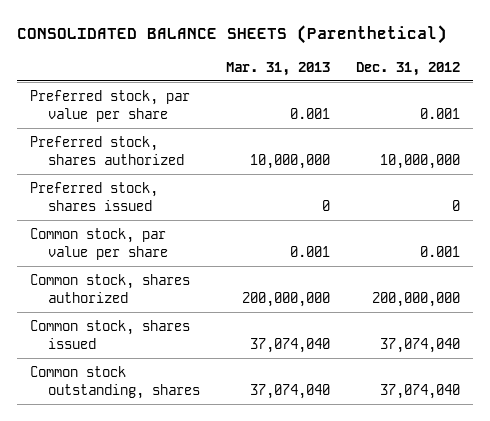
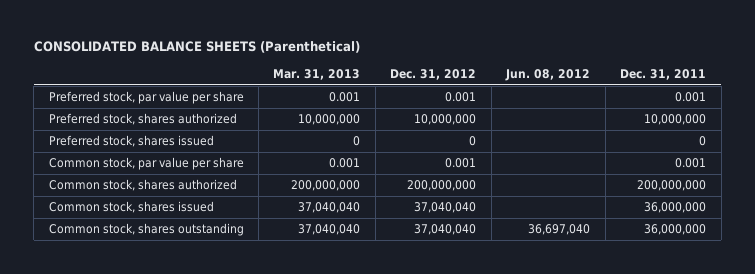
none -> [505,68,591,81] Jun. 08, 2012
none -> [620,68,707,80] Dec. 31, 2011
[250,337,331,353] 37,074,040 -> [298,202,361,214] 37,040,040
[379,337,460,353] 37,074,040 -> [414,202,477,214] 37,040,040
[30,365,201,399] Common stock outstanding, shares -> [48,223,244,237] Common stock, shares outstanding
[250,383,331,399] 37,074,040 -> [298,224,361,236] 37,040,040
[379,383,460,399] 37,074,040 -> [414,224,477,236] 37,040,040

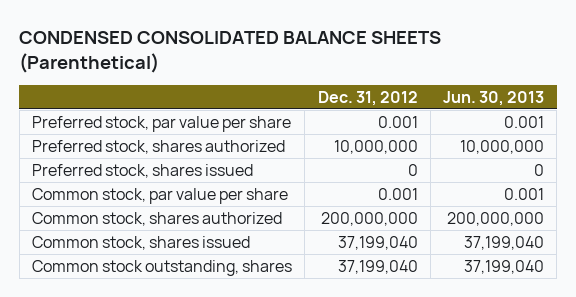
[33,41,360,54] CONSOLIDATED BALANCE SHEETS (Parenthetical) -> [19,31,442,73] CONDENSED CONSOLIDATED BALANCE SHEETS (Parenthetical)
[273,68,361,80] Mar. 31, 2013 -> none
[505,68,591,81] Jun. 08, 2012 -> none
[620,68,707,80] Dec. 31, 2011 -> none
none -> [443,90,545,106] Jun. 30, 2013
[414,202,477,214] 37,040,040 -> [337,235,418,250] 37,199,040
[48,223,244,237] Common stock, shares outstanding -> [32,259,293,276] Common stock outstanding, shares
[414,224,477,236] 37,040,040 -> [337,259,418,274] 37,199,040

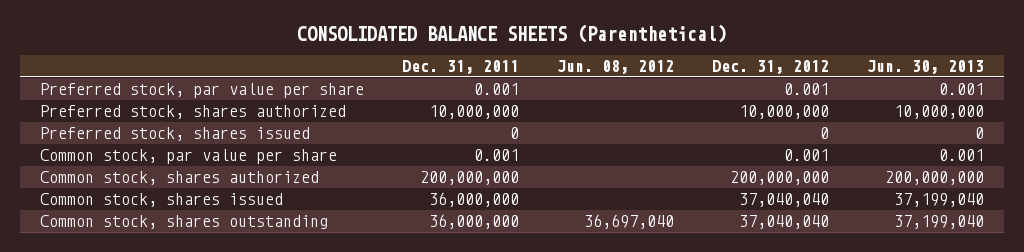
[19,31,442,73] CONDENSED CONSOLIDATED BALANCE SHEETS (Parenthetical) -> [296,24,727,44] CONSOLIDATED BALANCE SHEETS (Parenthetical)
none -> [401,59,519,74] Dec. 31, 2011
none -> [556,59,674,74] Jun. 08, 2012
[337,235,418,250] 37,199,040 -> [739,193,830,208] 37,040,040
[32,259,293,276] Common stock outstanding, shares -> [39,215,328,230] Common stock, shares outstanding
[337,259,418,274] 37,199,040 -> [739,215,830,230] 37,040,040

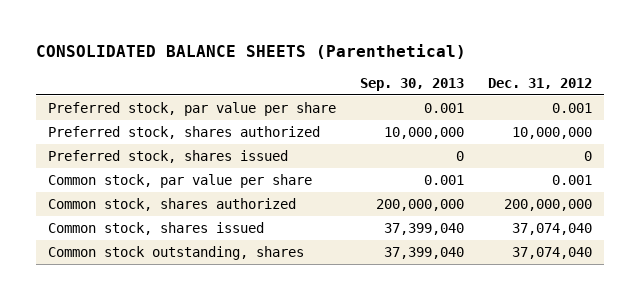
[401,59,519,74] Dec. 31, 2011 -> none
[556,59,674,74] Jun. 08, 2012 -> none
[867,59,985,74] Jun. 30, 2013 -> none
none -> [359,77,464,91] Sep. 30, 2013
[739,193,830,208] 37,040,040 -> [511,223,592,236] 37,074,040
[39,215,328,230] Common stock, shares outstanding -> [47,246,304,261] Common stock outstanding, shares
[739,215,830,230] 37,040,040 -> [511,247,592,260] 37,074,040

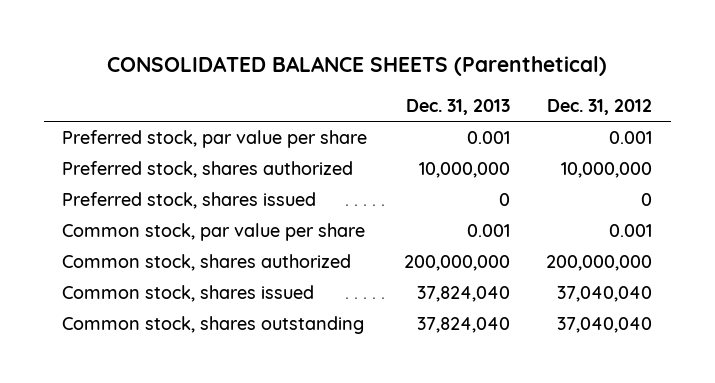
[359,77,464,91] Sep. 30, 2013 -> none
none -> [405,99,510,116] Dec. 31, 2013
[511,223,592,236] 37,074,040 -> [557,285,653,302] 37,040,040
[47,246,304,261] Common stock outstanding, shares -> [62,315,365,334] Common stock, shares outstanding
[511,247,592,260] 37,074,040 -> [557,316,653,333] 37,040,040

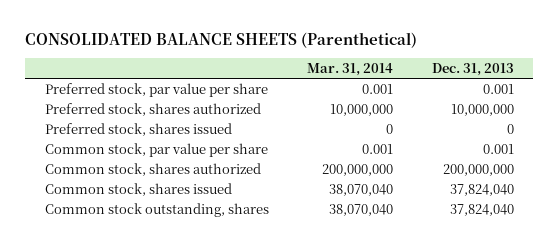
[547,99,653,116] Dec. 31, 2012 -> none
none -> [307,63,394,77] Mar. 31, 2014
[62,315,365,334] Common stock, shares outstanding -> [44,202,269,217] Common stock outstanding, shares

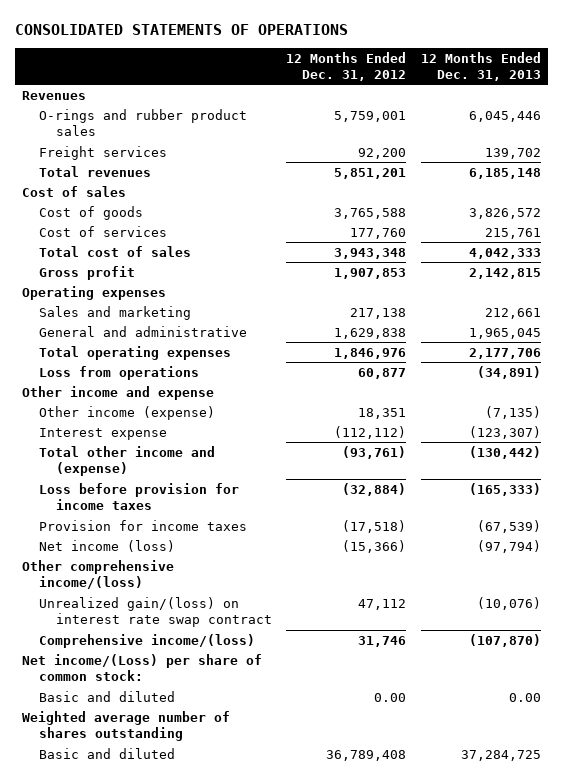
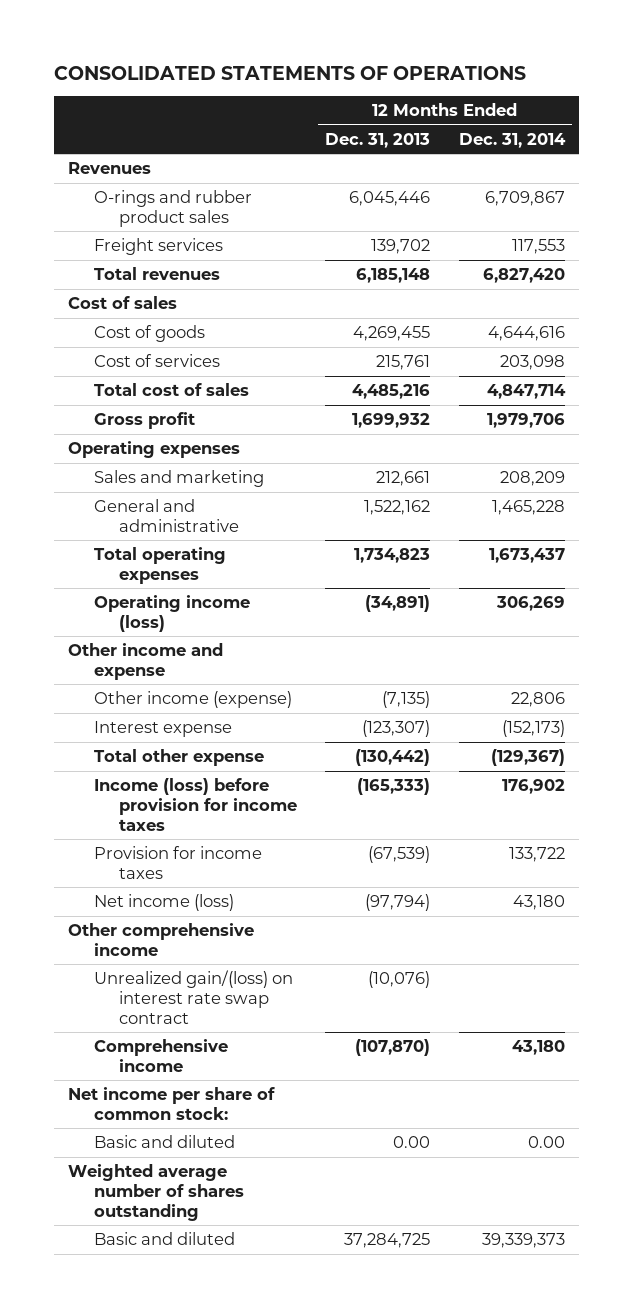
[286,51,407,81] 12 Months Ended Dec. 31, 2012 -> none
none -> [459,132,567,148] Dec. 31, 2014
[468,207,541,219] 3,826,572 -> [353,326,431,342] 4,269,455
[468,247,541,259] 4,042,333 -> [352,384,431,400] 4,485,216
[468,267,541,279] 2,142,815 -> [352,413,431,429] 1,699,932
[468,327,541,339] 1,965,045 -> [364,500,431,516] 1,522,162
[468,347,541,359] 2,177,706 -> [354,548,431,564] 1,734,823
[38,365,199,380] Loss from operations -> [93,595,250,632] Operating income (loss)
[38,445,215,477] Total other income and (expense) -> [93,749,264,767] Total other expense
[38,482,239,511] Loss before provision for income taxes -> [93,778,297,831] Income (loss) before provision for income taxes
[21,559,174,590] Other comprehensive income/(loss) -> [68,923,255,956] Other comprehensive income
[38,633,255,648] Comprehensive income/(loss) -> [93,1039,228,1072] Comprehensive income
[21,653,262,682] Net income/(Loss) per share of common stock: -> [68,1087,276,1120] Net income per share of common stock:

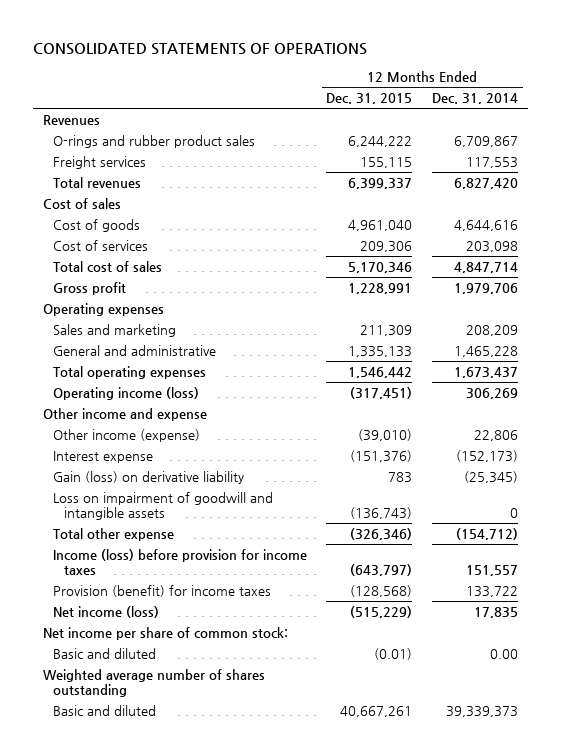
[325,132,431,148] Dec. 31, 2013 -> none
none -> [326,93,413,105] Dec. 31, 2015
[68,923,255,956] Other comprehensive income -> none
[93,970,293,1024] Unrealized gain/(loss) on interest rate swap contract -> none
[93,1039,228,1072] Comprehensive income -> none
none -> [53,471,245,485] Gain (loss) on derivative liability
none -> [53,492,274,521] Loss on impairment of goodwill and intangible assets
[491,749,566,767] (129,367) -> [455,528,518,541] (154,712)
[502,779,566,795] 176,902 -> [465,565,518,577] 151,557
[93,846,262,879] Provision for income taxes -> [53,585,272,598] Provision (benefit) for income taxes
[513,895,566,911] 43,180 -> [473,607,518,619] 17,835

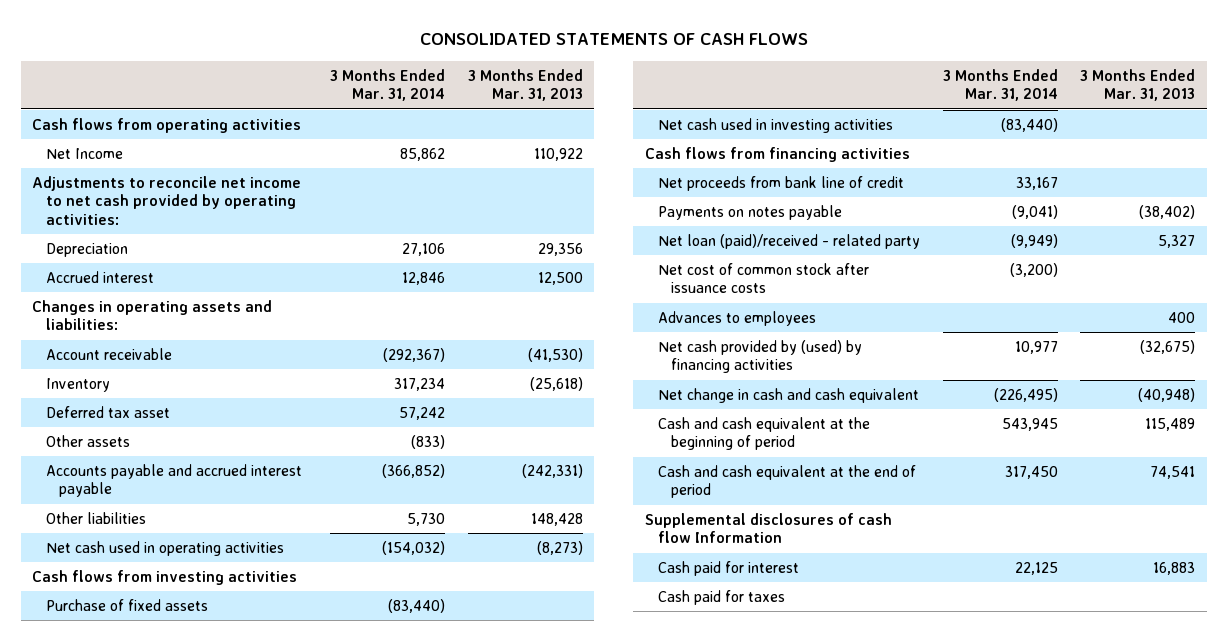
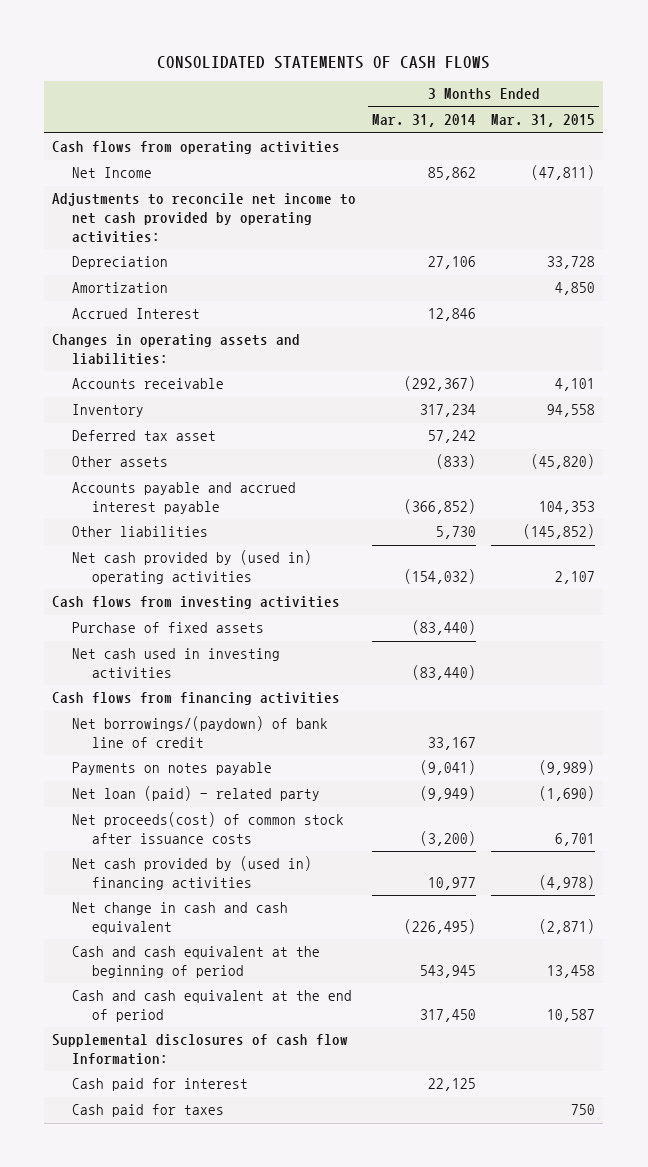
[468,68,584,102] 3 Months Ended Mar. 31, 2013 -> none
none -> [491,114,596,128] Mar. 31, 2015
none -> [71,282,168,294] Amortization
[45,270,154,283] Accrued interest -> [71,308,200,320] Accrued Interest
[45,347,172,360] Account receivable -> [71,378,224,390] Accounts receivable
[45,540,284,556] Net cash used in operating activities -> [71,550,312,585] Net cash provided by (used in) operating activities
[658,175,905,191] Net proceeds from bank line of credit -> [71,716,328,749] Net borrowings/(paydown) of bank line of credit
[658,310,817,326] Advances to employees -> none
[658,233,921,249] Net loan (paid)/received - related party -> [71,786,320,802] Net loan (paid) - related party
[658,262,870,294] Net cost of common stock after issuance costs -> [71,812,344,845] Net proceeds(cost) of common stock after issuance costs
[658,339,863,374] Net cash provided by (used) by financing activities -> [71,856,312,891] Net cash provided by (used in) financing activities
[644,512,892,544] Supplemental disclosures of cash flow Information -> [52,1034,349,1066] Supplemental disclosures of cash flow Information:

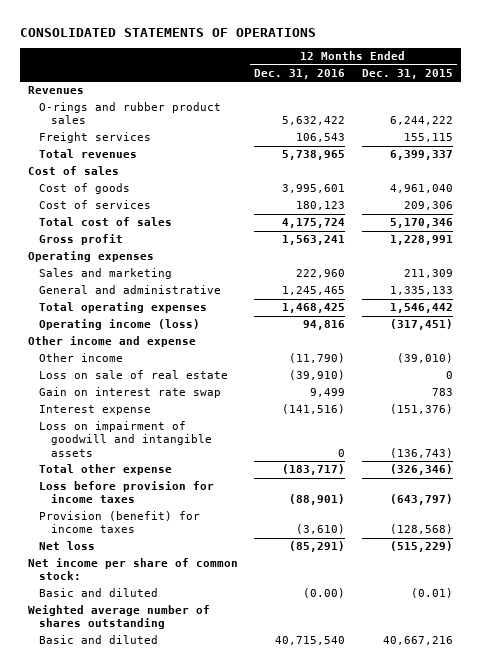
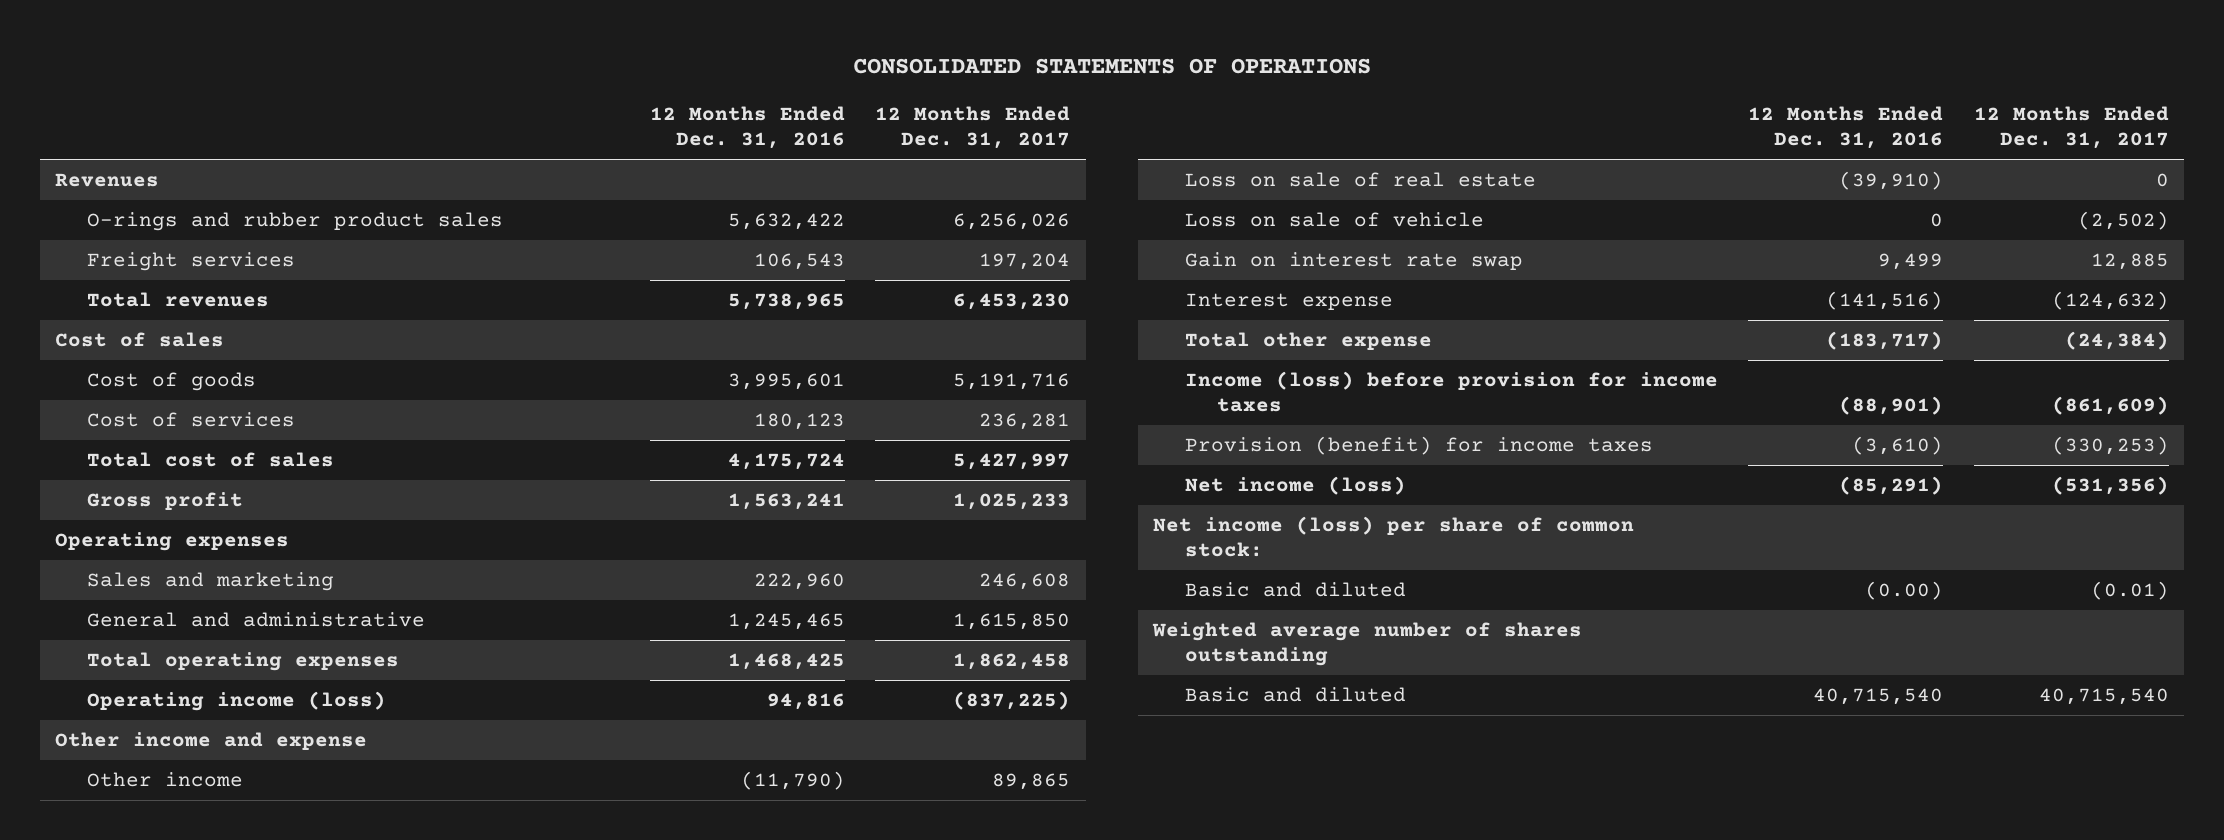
[361,68,453,79] Dec. 31, 2015 -> none
none -> [875,105,1071,150] 12 Months Ended Dec. 31, 2017
none -> [1184,212,1484,228] Loss on sale of vehicle
[39,421,212,457] Loss on impairment of goodwill and intangible assets -> none
[39,481,215,504] Loss before provision for income taxes -> [1184,371,1718,413] Income (loss) before provision for income taxes
[39,541,96,551] Net loss -> [1184,476,1406,496] Net income (loss)
[27,558,238,581] Net income per share of common stock: -> [1153,516,1635,558] Net income (loss) per share of common stock:

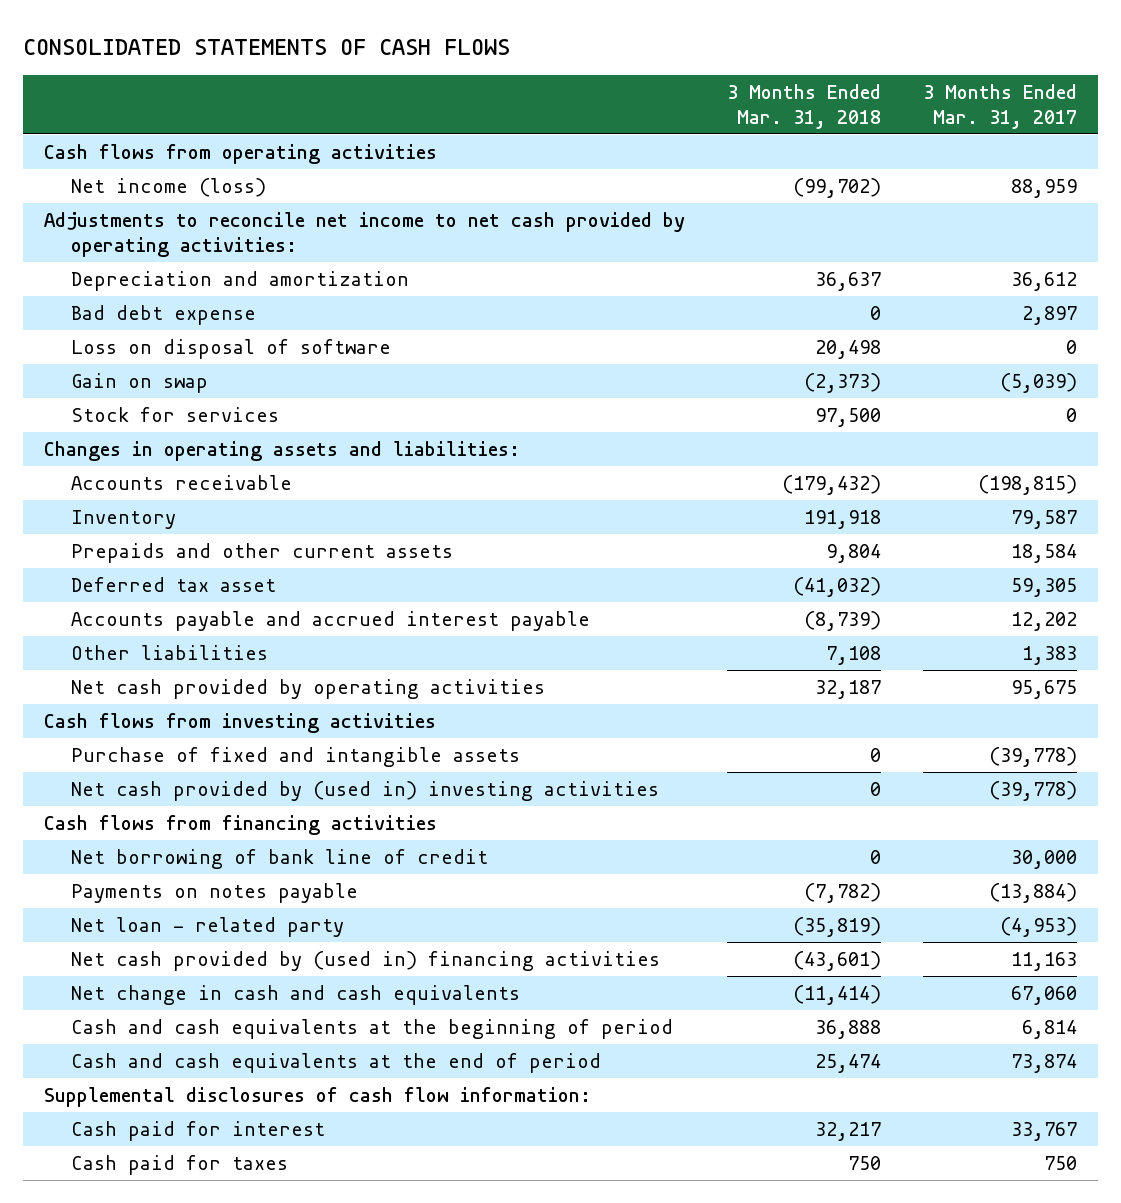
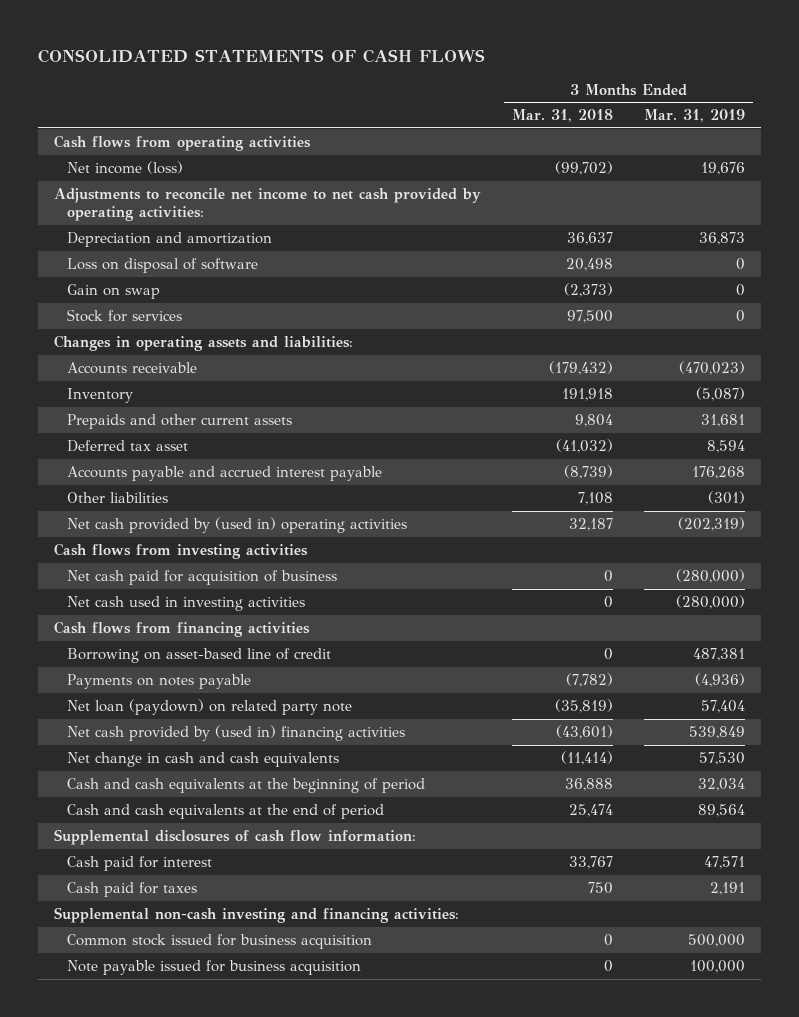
[922,84,1077,129] 3 Months Ended Mar. 31, 2017 -> none
none -> [644,109,746,123] Mar. 31, 2019
[71,305,257,326] Bad debt expense -> none
[71,679,546,700] Net cash provided by operating activities -> [66,517,407,534] Net cash provided by (used in) operating activities
[71,747,521,768] Purchase of fixed and intangible assets -> none
none -> [66,570,337,586] Net cash paid for acquisition of business
[71,781,660,802] Net cash provided by (used in) investing activities -> [66,596,305,612] Net cash used in investing activities
[71,849,489,870] Net borrowing of bank line of credit -> none
none -> [66,648,331,664] Borrowing on asset-based line of credit
[71,917,345,938] Net loan - related party -> [66,699,352,716] Net loan (paydown) on related party note
[815,1122,882,1142] 32,217 -> [568,856,613,870] 33,767
none -> [53,907,459,924] Supplemental non-cash investing and financing activities:
none -> [66,934,372,950] Common stock issued for business acquisition
none -> [66,960,361,976] Note payable issued for business acquisition

